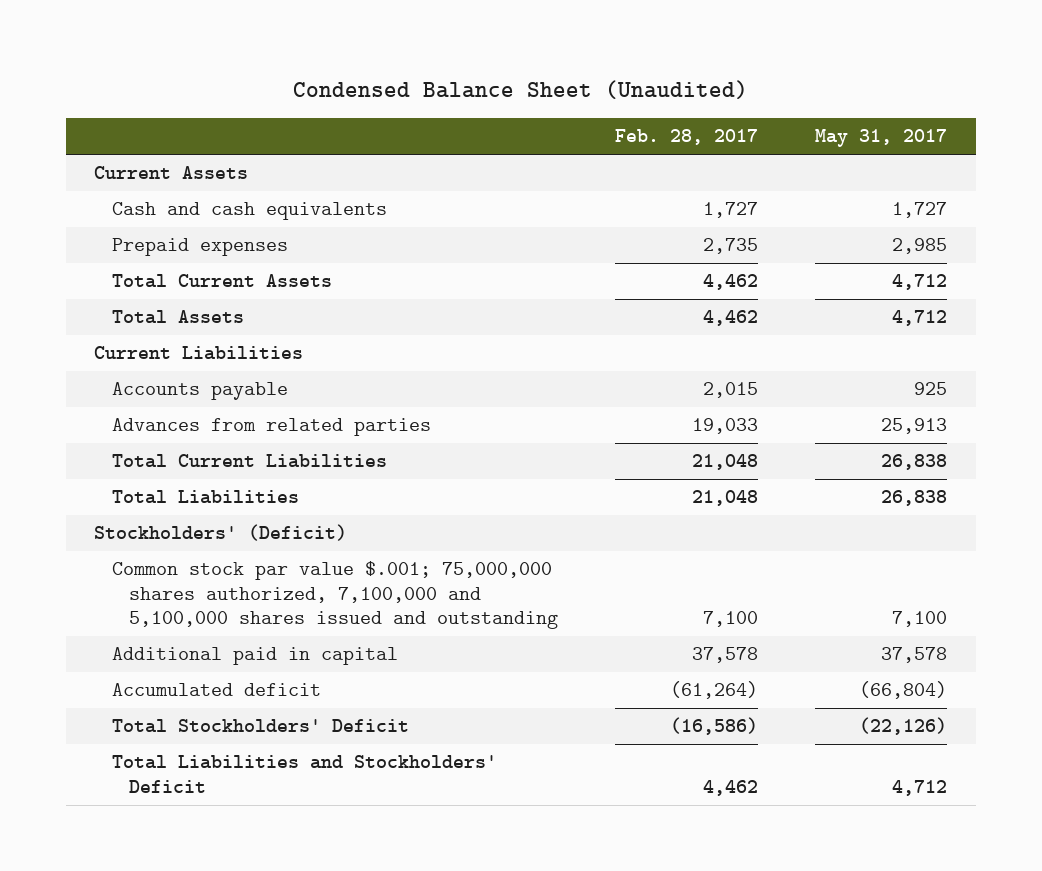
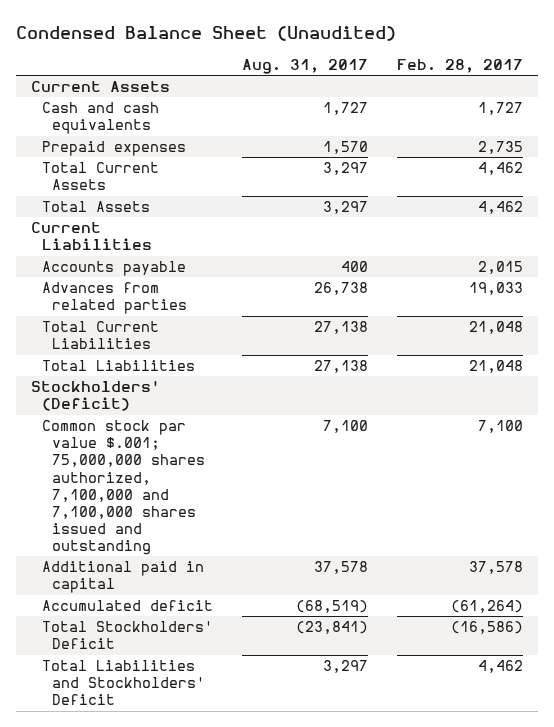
[815,129,948,148] May 31, 2017 -> none
none -> [241,58,368,74] Aug. 31, 2017
[111,561,559,630] Common stock par value $.001; 75,000,000 shares authorized, 7,100,000 and 5,100,000 shares issued and outstanding -> [41,420,206,555] Common stock par value $.001; 75,000,000 shares authorized, 7,100,000 and 7,100,000 shares issued and outstanding

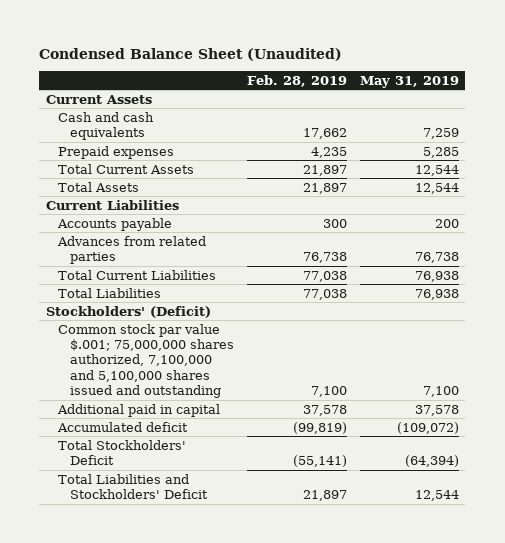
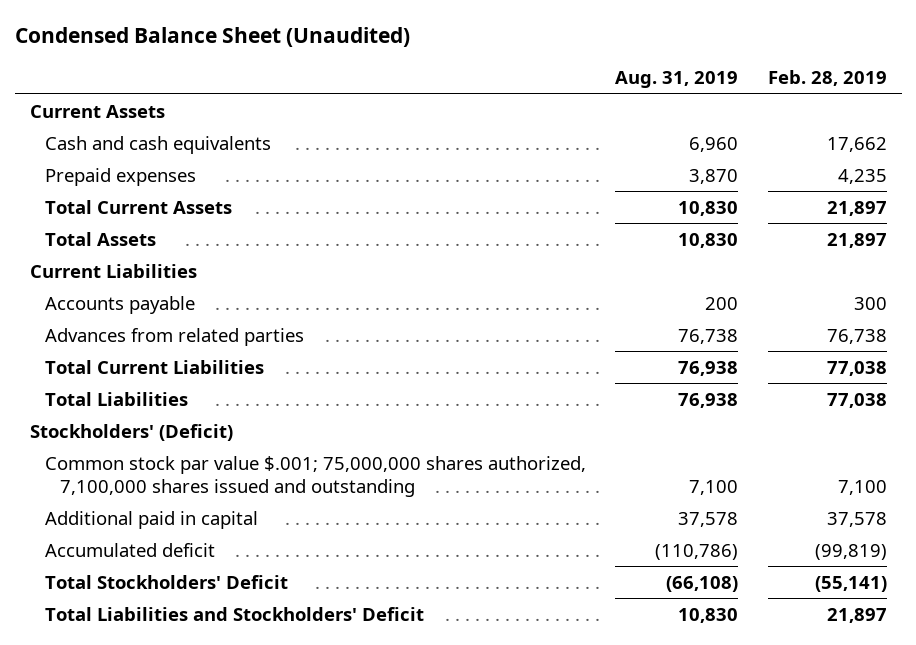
[359,75,459,88] May 31, 2019 -> none
none -> [615,71,739,89] Aug. 31, 2019
[57,323,234,399] Common stock par value $.001; 75,000,000 shares authorized, 7,100,000 and 5,100,000 shares issued and outstanding -> [44,455,586,498] Common stock par value $.001; 75,000,000 shares authorized, 7,100,000 shares issued and outstanding

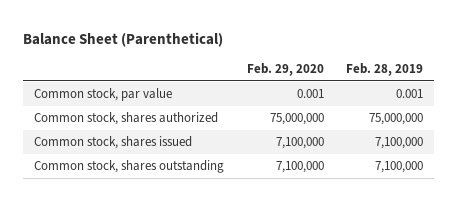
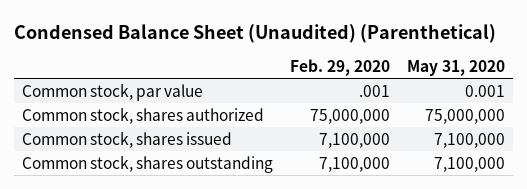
[23,31,224,47] Balance Sheet (Parenthetical) -> [14,23,497,43] Condensed Balance Sheet (Unaudited) (Parenthetical)
[345,63,423,77] Feb. 28, 2019 -> none
none -> [406,59,505,76] May 31, 2020
[296,89,324,99] 0.001 -> [358,84,390,97] .001

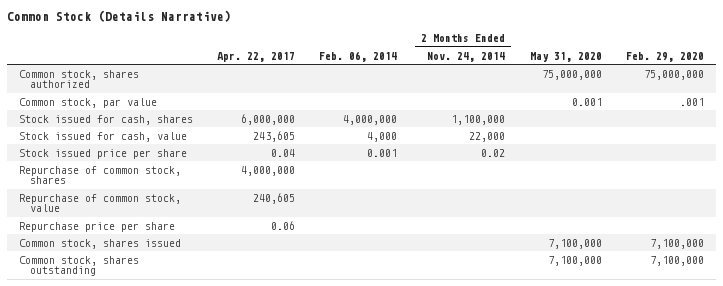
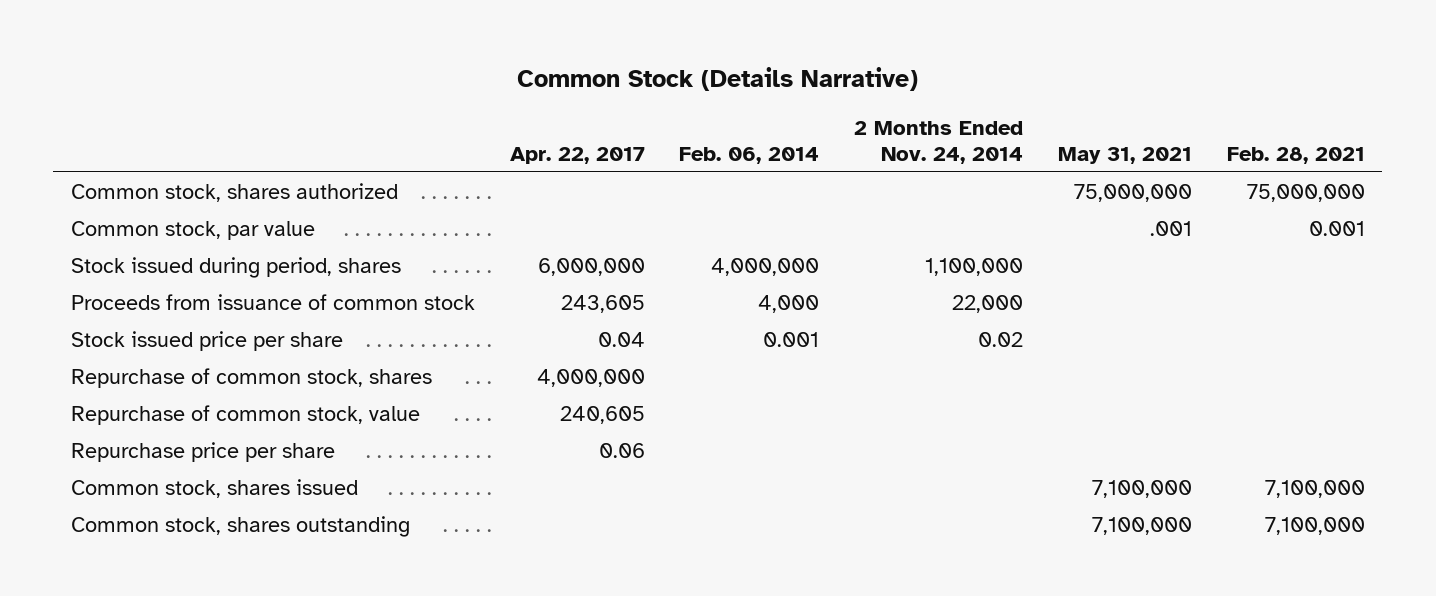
[529,51,602,62] May 31, 2020 -> none
[625,51,704,62] Feb. 29, 2020 -> none
none -> [1058,147,1193,165] May 31, 2021
none -> [1226,147,1365,165] Feb. 28, 2021
[19,114,194,125] Stock issued for cash, shares -> [70,256,401,278] Stock issued during period, shares
[19,131,188,142] Stock issued for cash, value -> [70,293,475,310] Proceeds from issuance of common stock

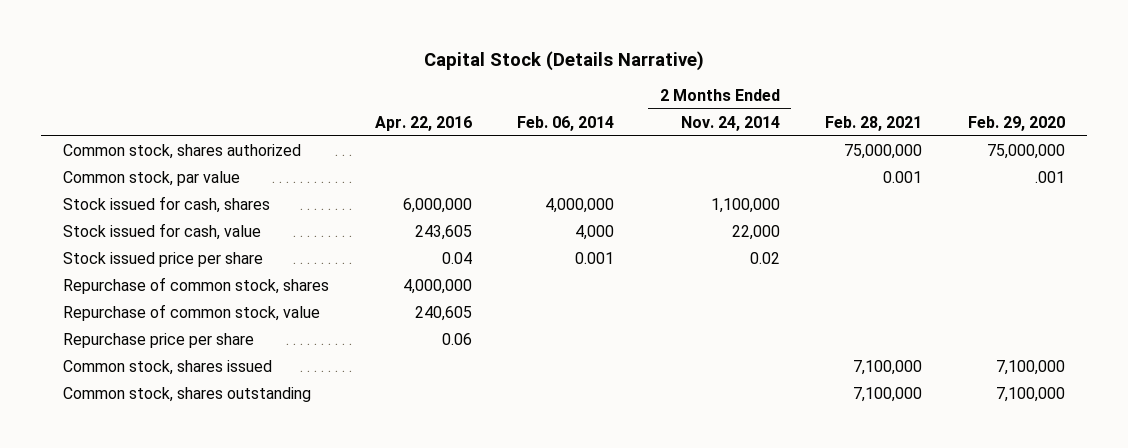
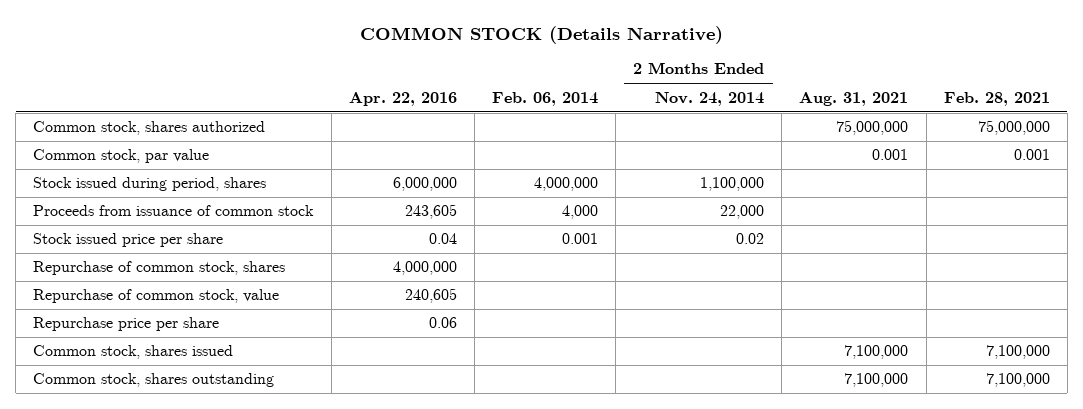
[424,50,705,71] Capital Stock (Details Narrative) -> [359,25,723,44] COMMON STOCK (Details Narrative)
[967,115,1065,131] Feb. 29, 2020 -> none
none -> [799,91,909,106] Aug. 31, 2021
[63,196,271,214] Stock issued for cash, shares -> [33,177,267,192] Stock issued during period, shares
[63,223,262,241] Stock issued for cash, value -> [33,205,315,217] Proceeds from issuance of common stock

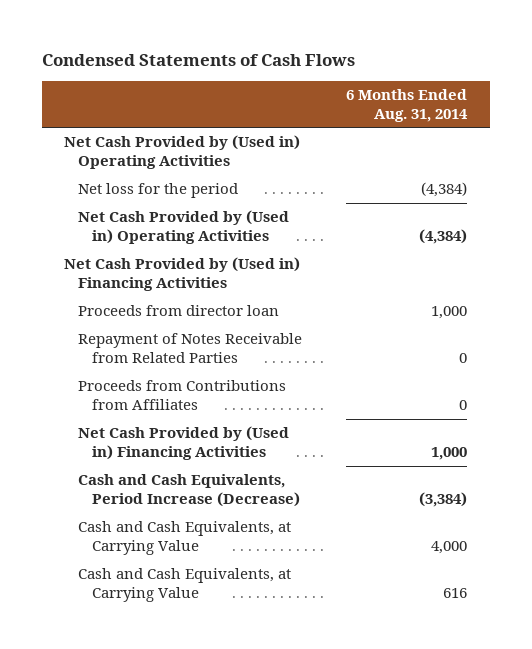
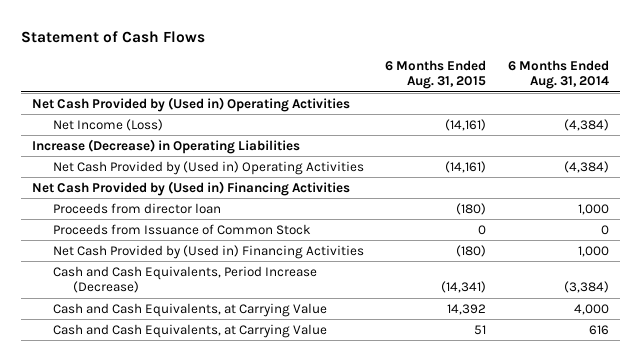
[42,53,356,66] Condensed Statements of Cash Flows -> [20,30,205,43] Statement of Cash Flows
none -> [385,59,487,90] 6 Months Ended Aug. 31, 2015
[78,183,239,199] Net loss for the period -> [52,118,163,131] Net Income (Loss)
none -> [31,138,300,154] Increase (Decrease) in Operating Liabilities
[78,333,303,364] Repayment of Notes Receivable from Related Parties -> none
[78,380,287,411] Proceeds from Contributions from Affiliates -> none
none -> [52,223,311,235] Proceeds from Issuance of Common Stock

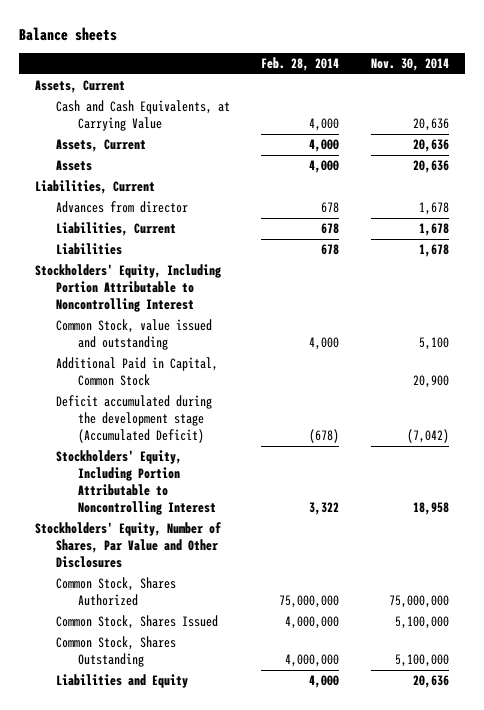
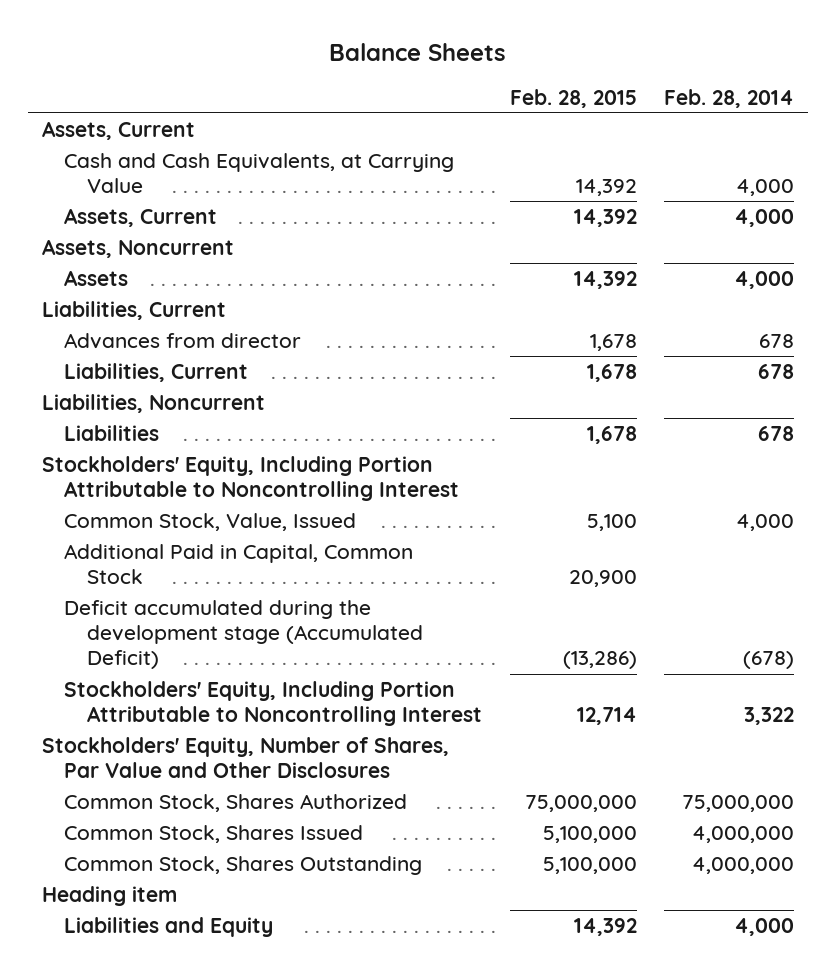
[18,26,117,41] Balance sheets -> [329,42,507,61] Balance Sheets
[370,58,449,72] Nov. 30, 2014 -> none
none -> [509,88,637,108] Feb. 28, 2015
none -> [41,239,234,259] Assets, Noncurrent
none -> [41,394,265,414] Liabilities, Noncurrent
[56,319,213,351] Common Stock, value issued and outstanding -> [64,513,357,532] Common Stock, Value, Issued
none -> [41,886,177,907] Heading item

